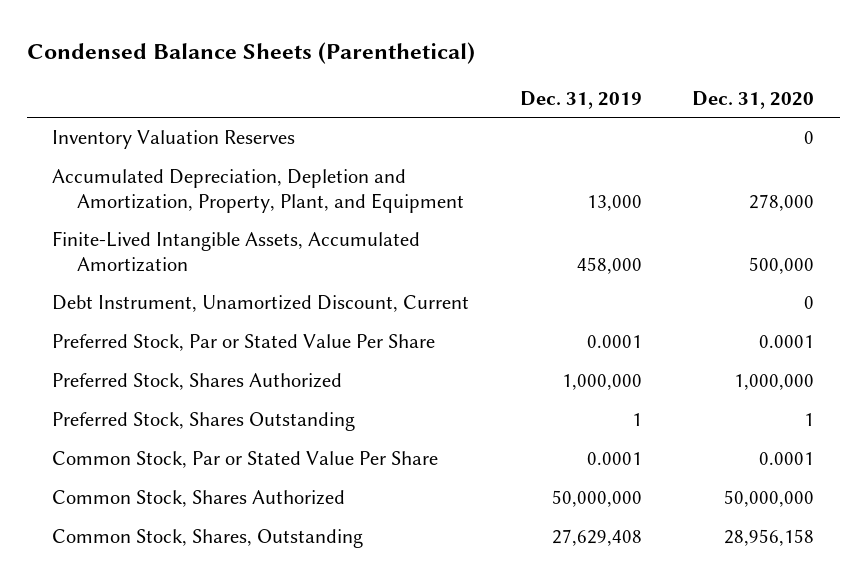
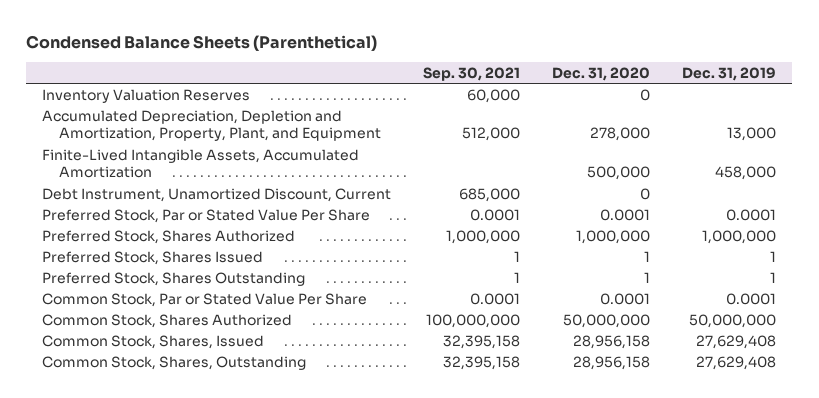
none -> [423,66,521,81] Sep. 30, 2021
none -> [42,250,264,265] Preferred Stock, Shares Issued
none -> [42,334,265,349] Common Stock, Shares, Issued

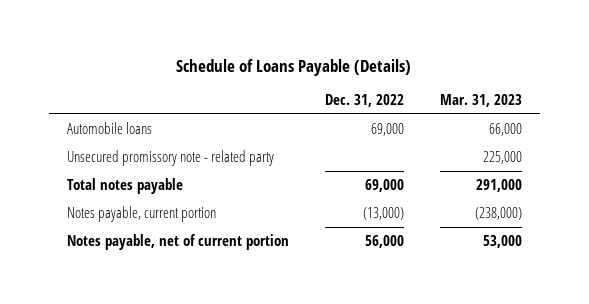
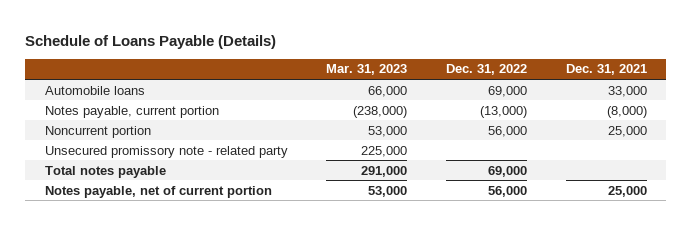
none -> [565,64,647,76] Dec. 31, 2021
[67,205,217,222] Notes payable, current portion -> [44,105,219,118] Notes payable, current portion
none -> [44,125,151,138] Noncurrent portion

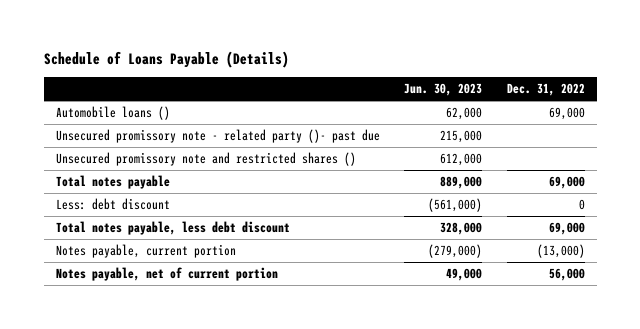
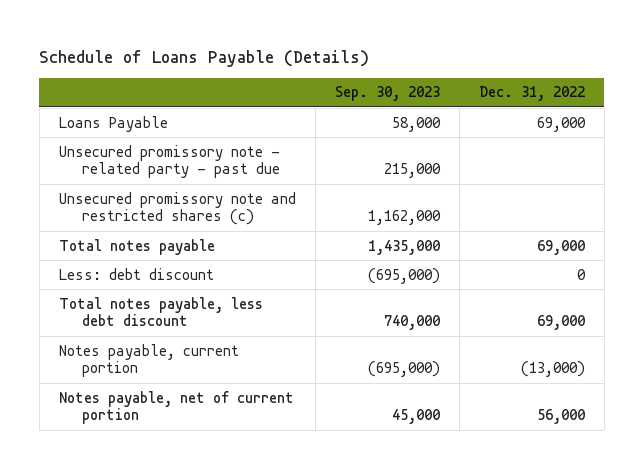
[404,83,483,97] Jun. 30, 2023 -> none
none -> [334,86,440,102] Sep. 30, 2023
[55,105,170,120] Automobile loans () -> [58,115,168,132] Loans Payable
[55,128,380,143] Unsecured promissory note - related party ()- past due -> [58,144,280,179] Unsecured promissory note - related party - past due
[55,151,356,166] Unsecured promissory note and restricted shares () -> [58,191,296,226] Unsecured promissory note and restricted shares (c)

